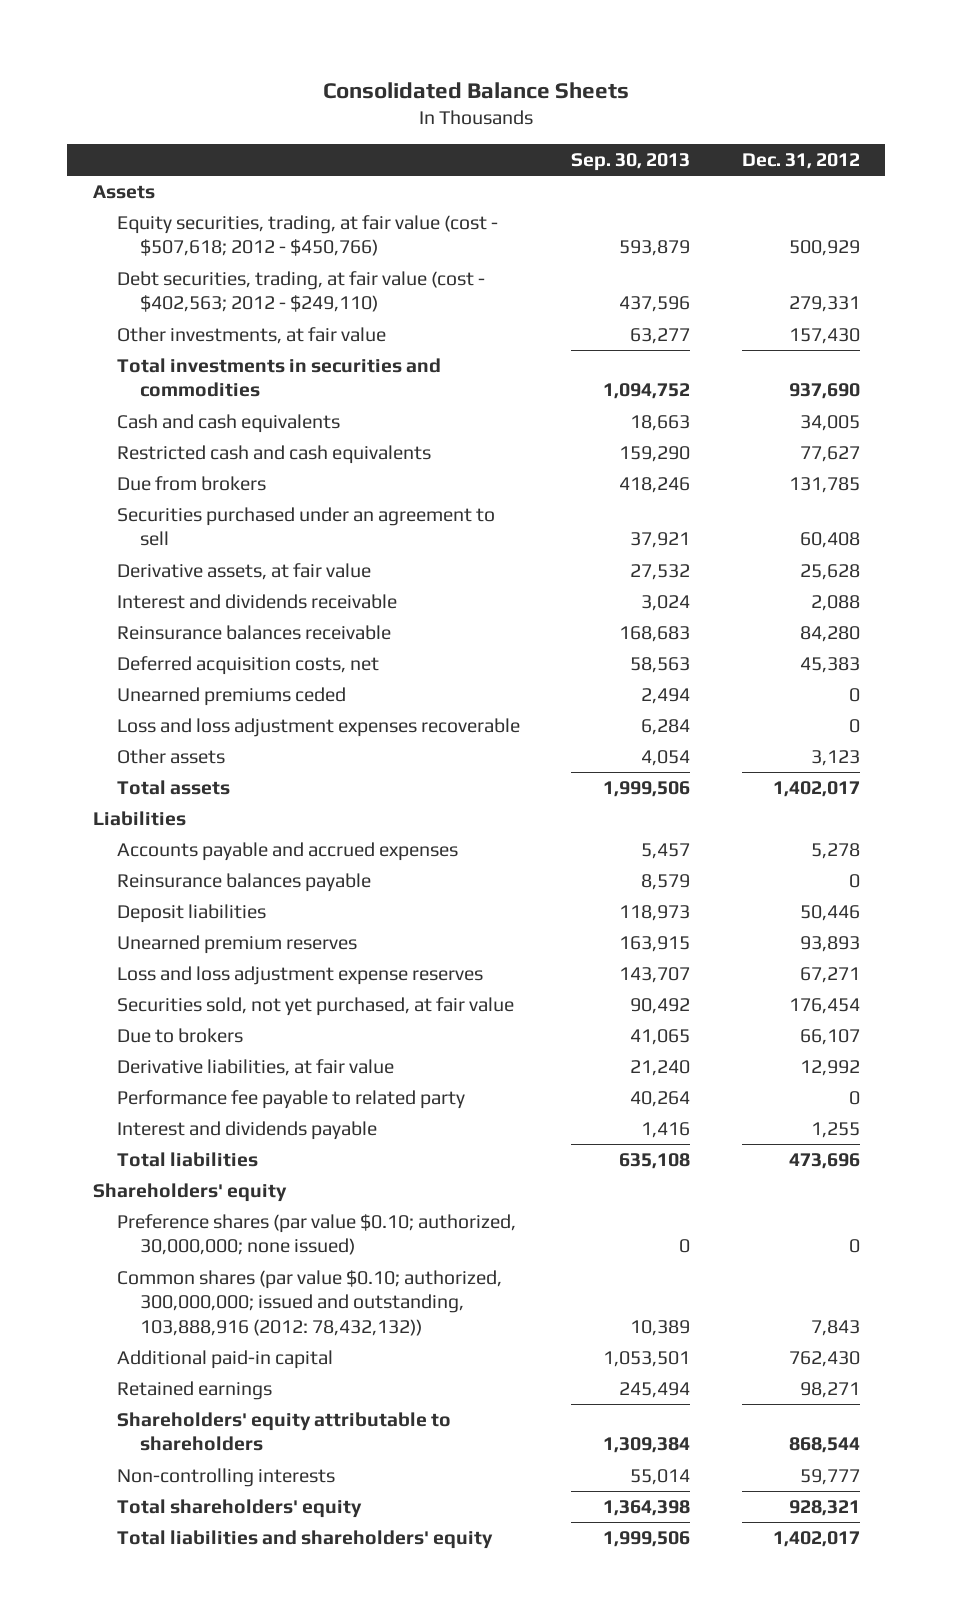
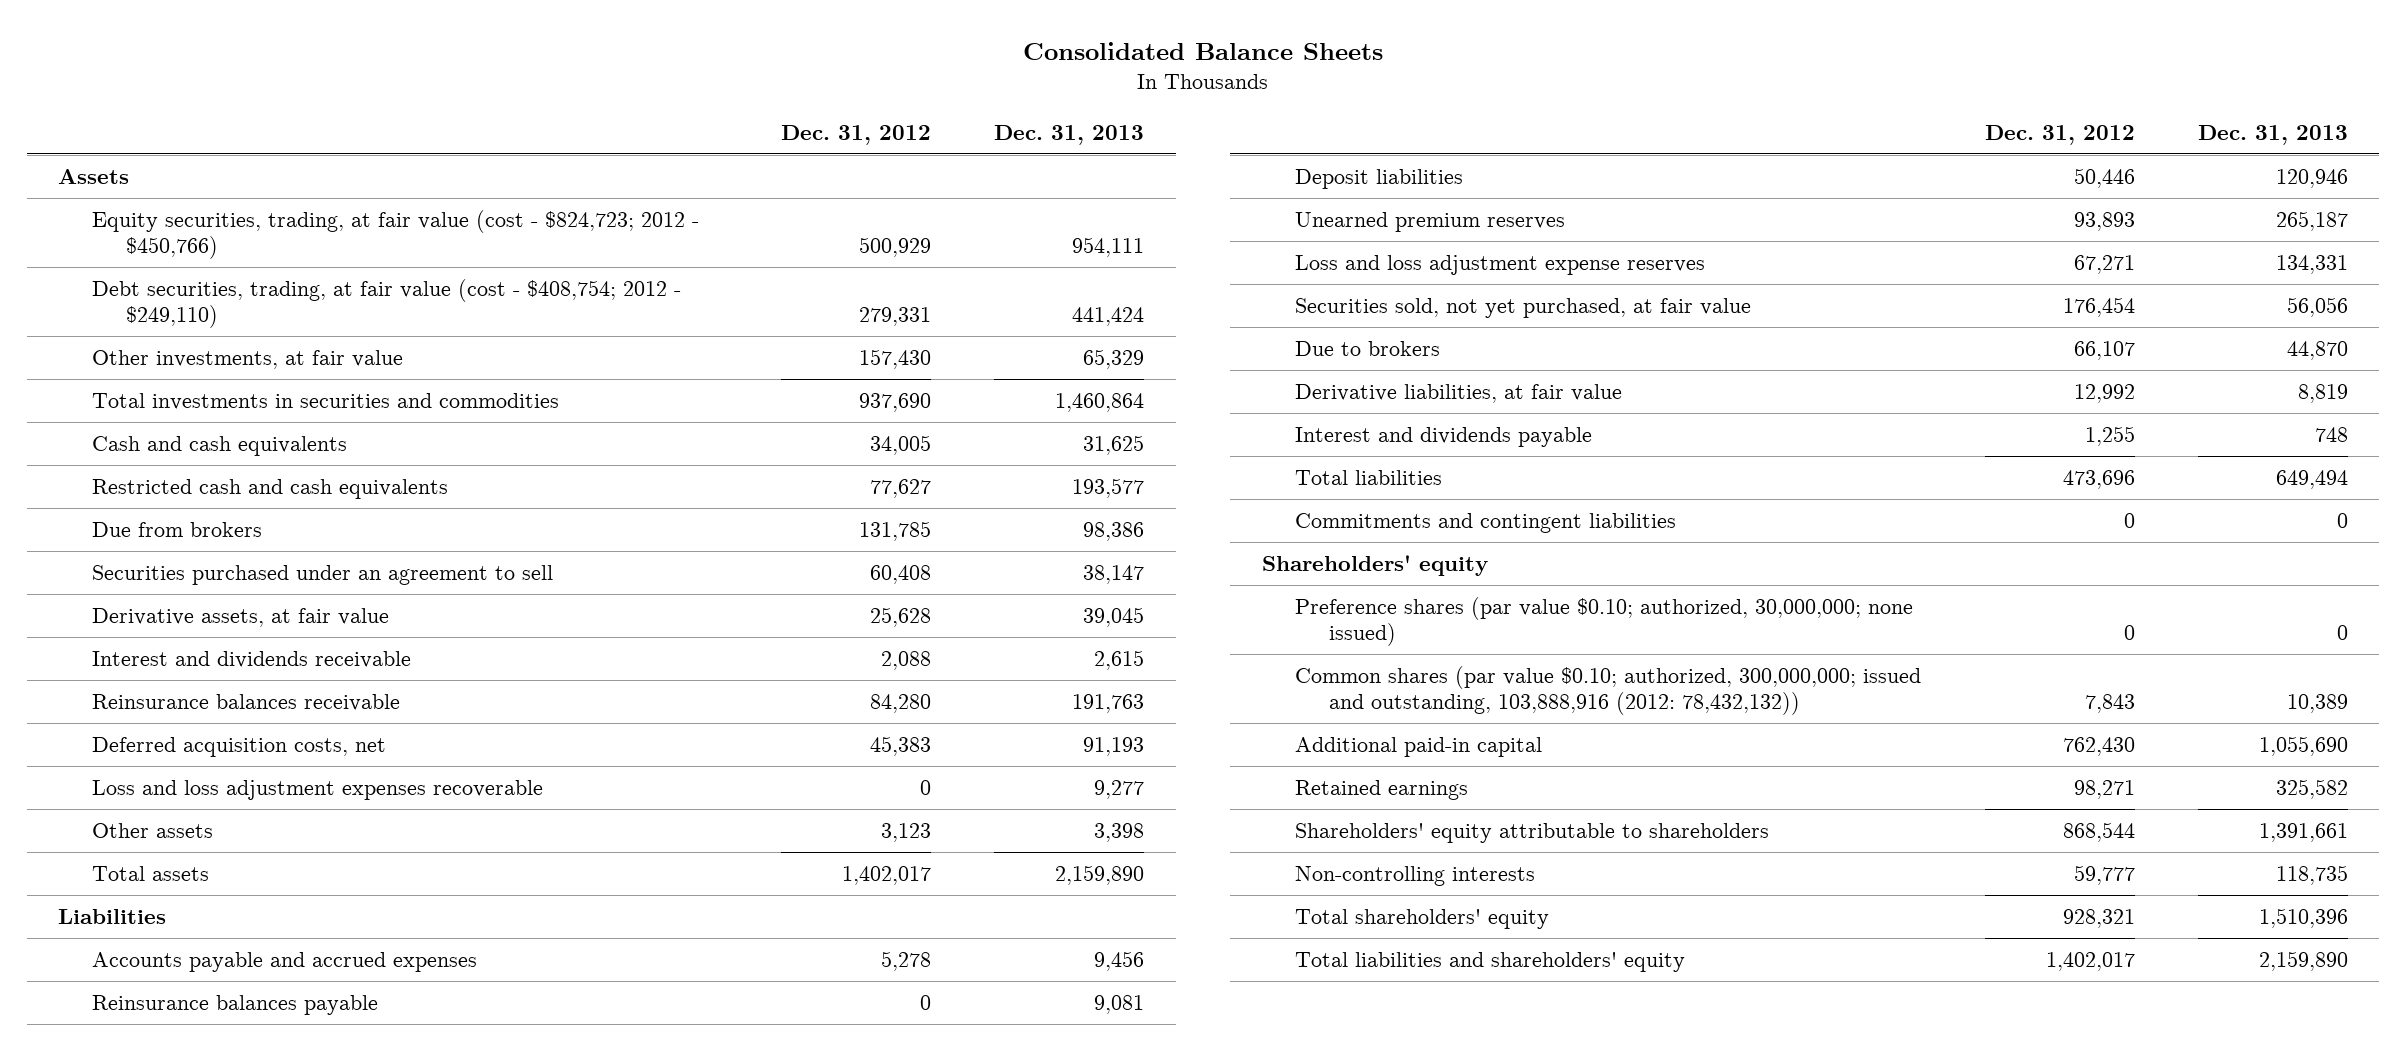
[571,153,691,172] Sep. 30, 2013 -> none
none -> [994,124,1145,145] Dec. 31, 2013
[116,214,498,257] Equity securities, trading, at fair value (cost - $507,618; 2012 - $450,766) -> [91,209,699,260] Equity securities, trading, at fair value (cost - $824,723; 2012 - $450,766)
[116,270,485,313] Debt securities, trading, at fair value (cost - $402,563; 2012 - $249,110) -> [91,278,681,329] Debt securities, trading, at fair value (cost - $408,754; 2012 - $249,110)
[116,686,346,706] Unearned premiums ceded -> none
[116,1089,465,1109] Performance fee payable to related party -> none
none -> [1295,512,1677,533] Commitments and contingent liabilities

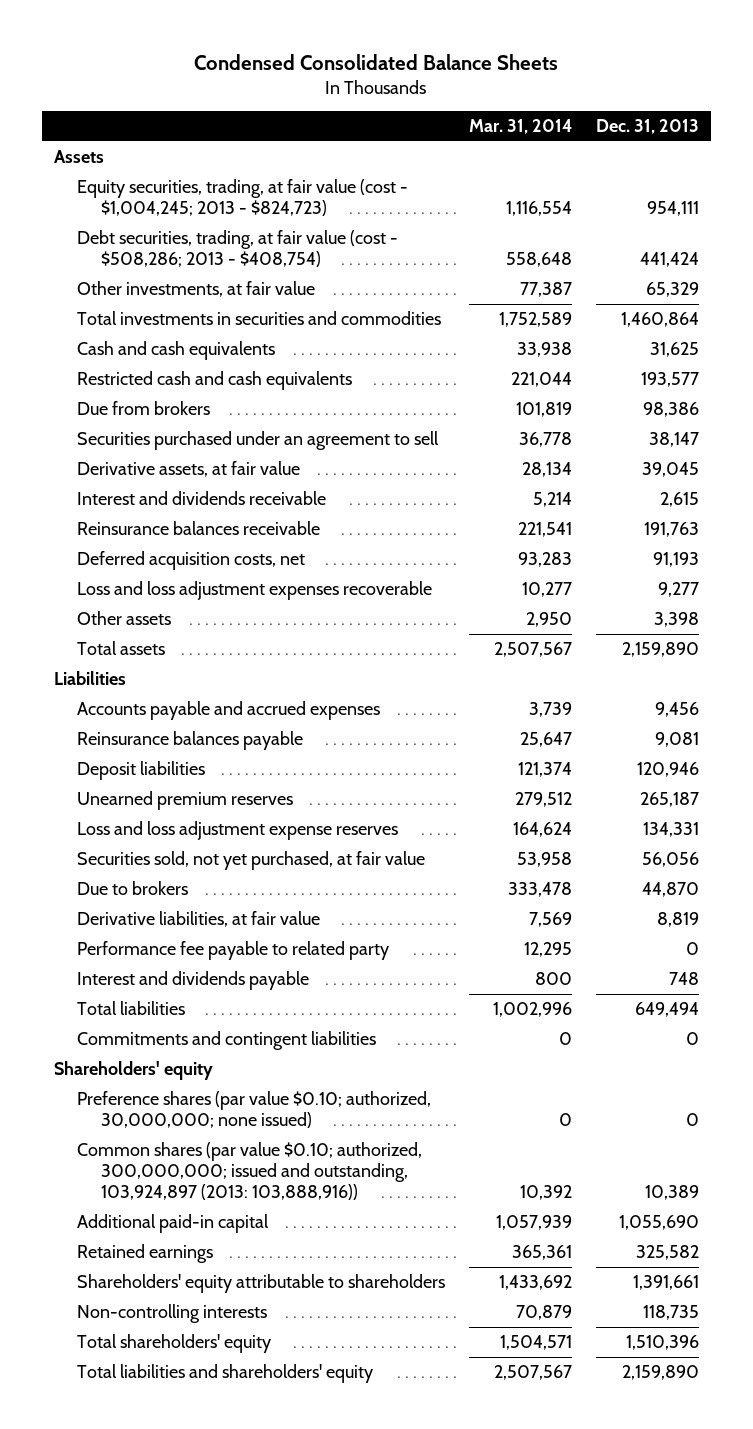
[1022,42,1383,61] Consolidated Balance Sheets -> [194,53,559,70] Condensed Consolidated Balance Sheets
[781,124,932,145] Dec. 31, 2012 -> none
none -> [469,119,573,135] Mar. 31, 2014
[91,209,699,260] Equity securities, trading, at fair value (cost - $824,723; 2012 - $450,766) -> [77,179,409,217] Equity securities, trading, at fair value (cost - $1,004,245; 2013 - $824,723)
[91,278,681,329] Debt securities, trading, at fair value (cost - $408,754; 2012 - $249,110) -> [77,230,399,268] Debt securities, trading, at fair value (cost - $508,286; 2013 - $408,754)
none -> [77,941,390,961] Performance fee payable to related party
[1295,665,1922,716] Common shares (par value $0.10; authorized, 300,000,000; issued and outstanding, 103,888,916 (2012: 78,432,132)) -> [77,1142,423,1201] Common shares (par value $0.10; authorized, 300,000,000; issued and outstanding, 103,924,897 (2013: 103,888,916))

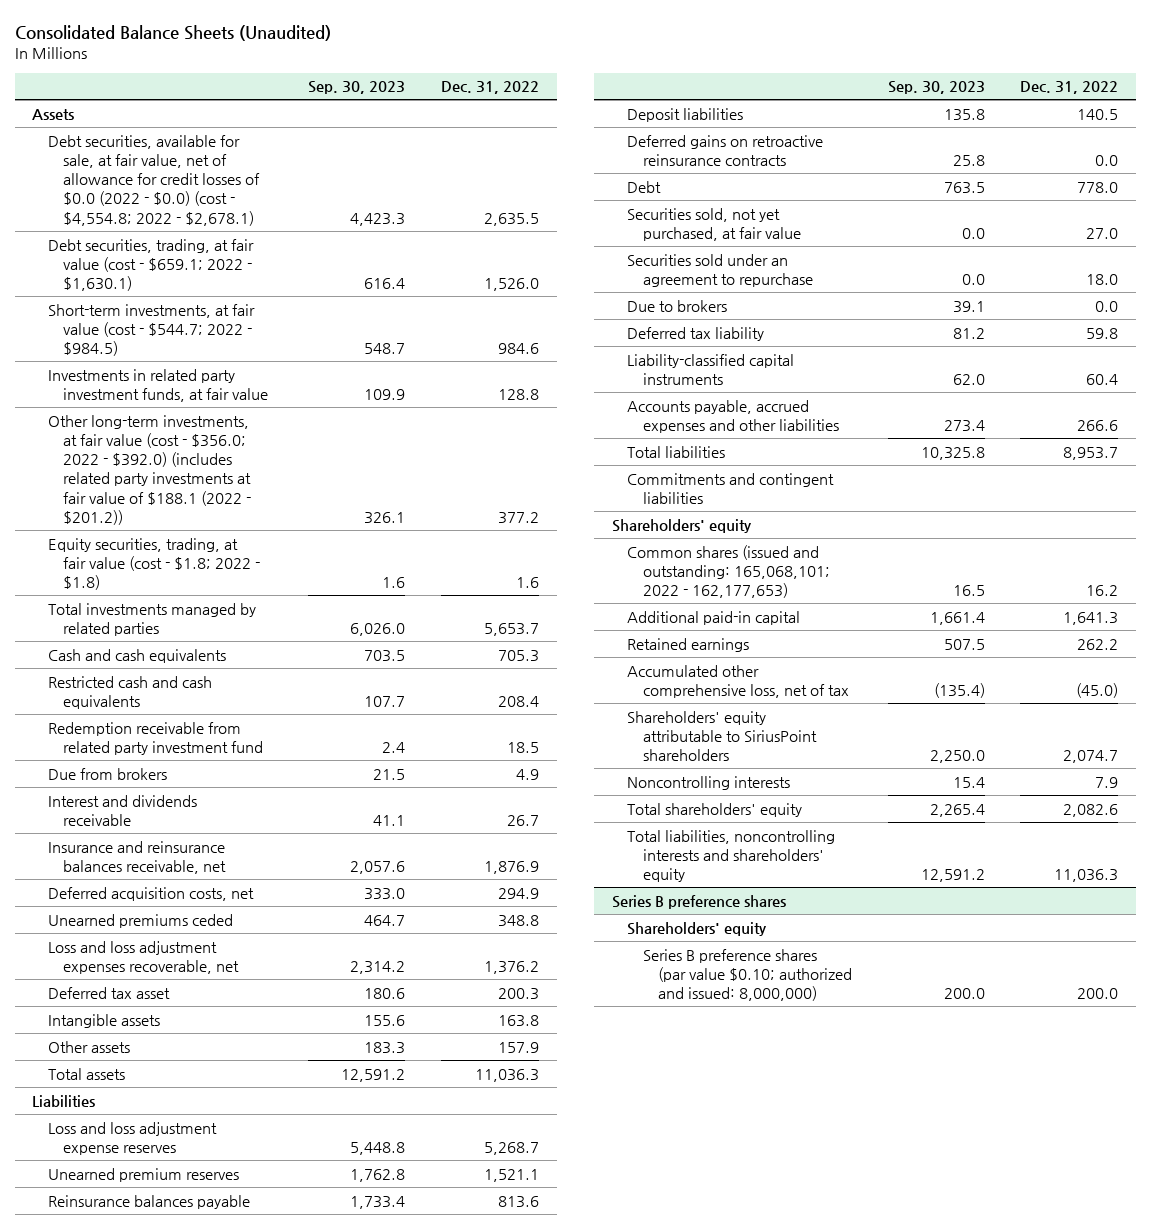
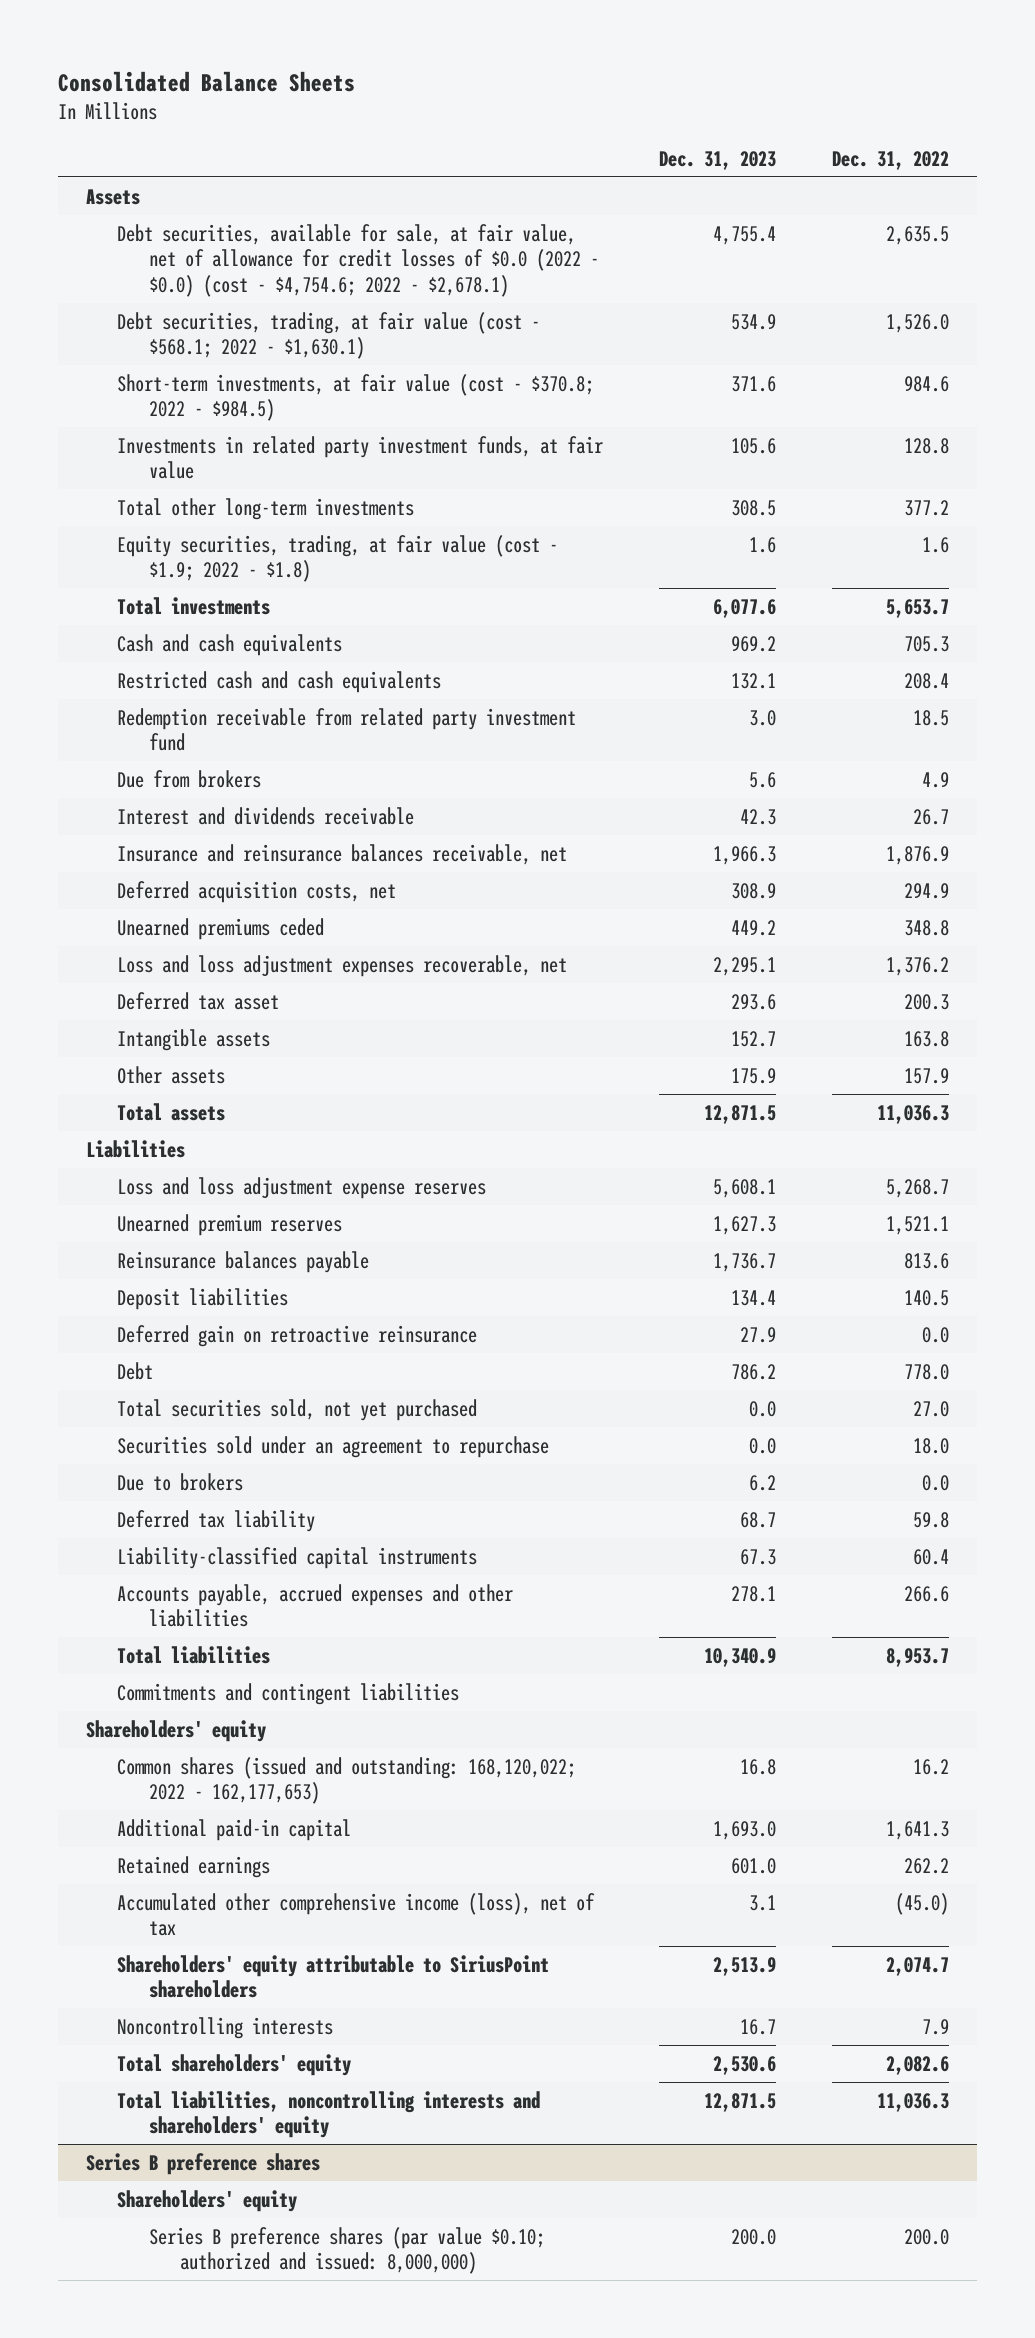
[14,24,331,41] Consolidated Balance Sheets (Unaudited) -> [58,70,356,92] Consolidated Balance Sheets
[308,81,406,95] Sep. 30, 2023 -> none
none -> [659,150,777,170] Dec. 31, 2023
[47,134,261,226] Debt securities, available for sale, at fair value, net of allowance for credit losses of $0.0 (2022 - $0.0) (cost - $4,554.8; 2022 - $2,678.1) -> [117,223,599,298] Debt securities, available for sale, at fair value, net of allowance for credit losses of $0.0 (2022 - $0.0) (cost - $4,754.6; 2022 - $2,678.1)
[47,238,254,292] Debt securities, trading, at fair value (cost - $659.1; 2022 - $1,630.1) -> [117,311,541,360] Debt securities, trading, at fair value (cost - $568.1; 2022 - $1,630.1)
[47,303,255,357] Short-term investments, at fair value (cost - $544.7; 2022 - $984.5) -> [117,373,595,422] Short-term investments, at fair value (cost - $370.8; 2022 - $984.5)
[47,414,252,525] Other long-term investments, at fair value (cost - $356.0; 2022 - $392.0) (includes related party investments at fair value of $188.1 (2022 - $201.2)) -> [117,497,415,520] Total other long-term investments
[47,537,261,591] Equity securities, trading, at fair value (cost - $1.8; 2022 - $1.8) -> [117,534,559,583] Equity securities, trading, at fair value (cost - $1.9; 2022 - $1.8)
[47,602,256,636] Total investments managed by related parties -> [117,596,271,615] Total investments
[627,134,824,166] Deferred gains on retroactive reinsurance contracts -> [117,1324,478,1347] Deferred gain on retroactive reinsurance
[627,207,801,241] Securities sold, not yet purchased, at fair value -> [117,1398,478,1421] Total securities sold, not yet purchased
[627,544,830,599] Common shares (issued and outstanding: 165,068,101; 2022 - 162,177,653) -> [117,1756,577,1805] Common shares (issued and outstanding: 168,120,022; 2022 - 162,177,653)
[627,664,849,698] Accumulated other comprehensive loss, net of tax -> [117,1892,596,1937] Accumulated other comprehensive income (loss), net of tax

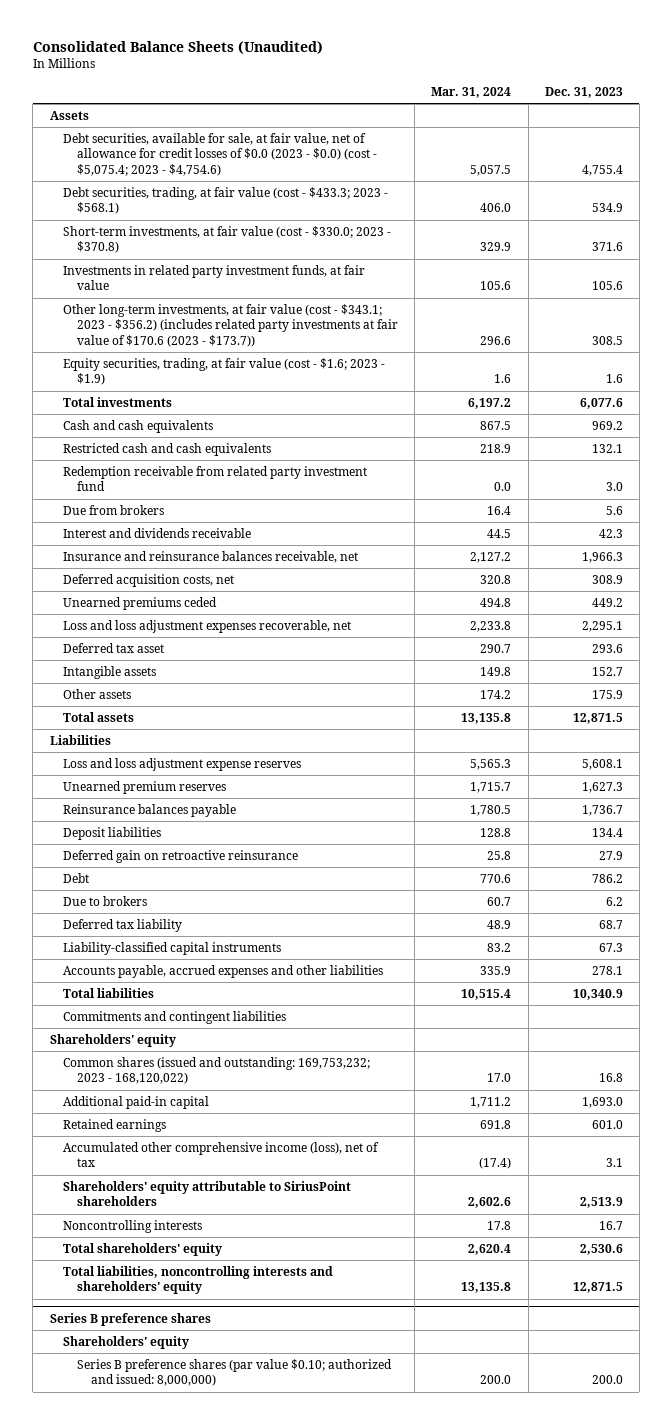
[58,70,356,92] Consolidated Balance Sheets -> [32,40,323,54] Consolidated Balance Sheets (Unaudited)
[832,150,950,170] Dec. 31, 2022 -> none
none -> [431,87,512,99] Mar. 31, 2024
[117,223,599,298] Debt securities, available for sale, at fair value, net of allowance for credit losses of $0.0 (2022 - $0.0) (cost - $4,754.6; 2022 - $2,678.1) -> [63,132,378,176] Debt securities, available for sale, at fair value, net of allowance for credit losses of $0.0 (2023 - $0.0) (cost - $5,075.4; 2023 - $4,754.6)
[117,311,541,360] Debt securities, trading, at fair value (cost - $568.1; 2022 - $1,630.1) -> [63,186,389,215] Debt securities, trading, at fair value (cost - $433.3; 2023 - $568.1)
[117,373,595,422] Short-term investments, at fair value (cost - $370.8; 2022 - $984.5) -> [63,225,392,254] Short-term investments, at fair value (cost - $330.0; 2023 - $370.8)
[117,497,415,520] Total other long-term investments -> [63,303,399,347] Other long-term investments, at fair value (cost - $343.1; 2023 - $356.2) (includes related party investments at fair value of $170.6 (2023 - $173.7))
[117,534,559,583] Equity securities, trading, at fair value (cost - $1.9; 2022 - $1.8) -> [63,357,386,386] Equity securities, trading, at fair value (cost - $1.6; 2023 - $1.9)
[117,1398,478,1421] Total securities sold, not yet purchased -> none
[117,1435,550,1458] Securities sold under an agreement to repurchase -> none
[117,1756,577,1805] Common shares (issued and outstanding: 168,120,022; 2022 - 162,177,653) -> [63,1056,371,1085] Common shares (issued and outstanding: 169,753,232; 2023 - 168,120,022)

